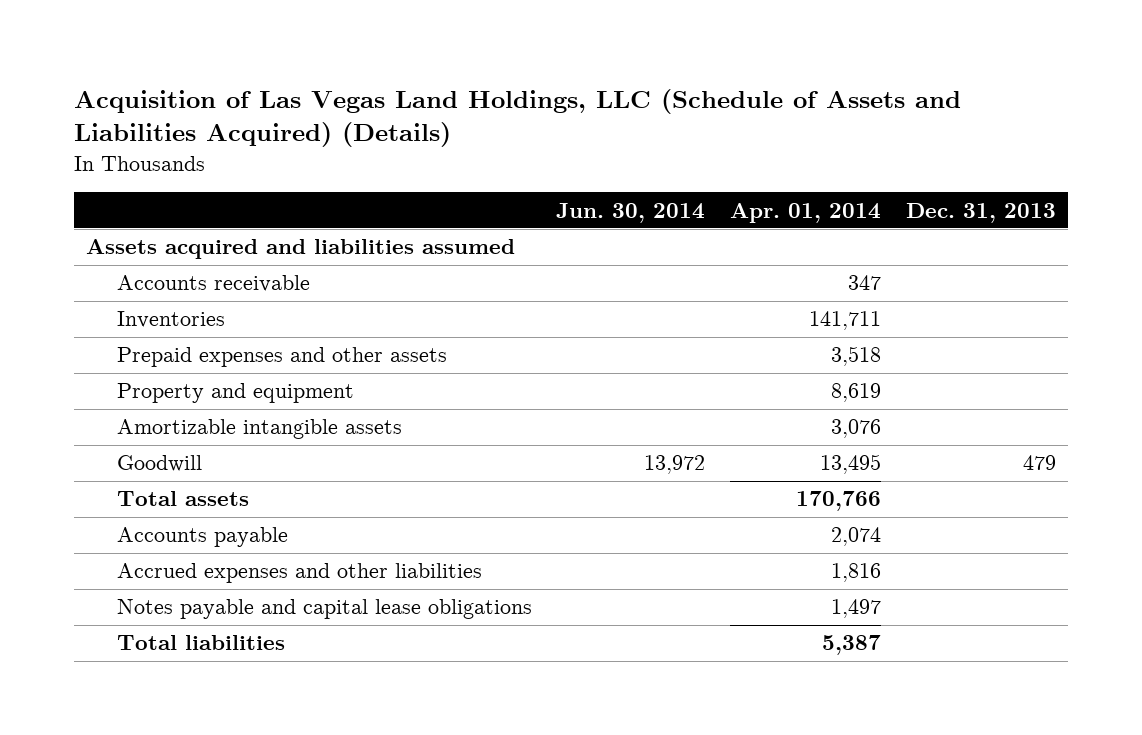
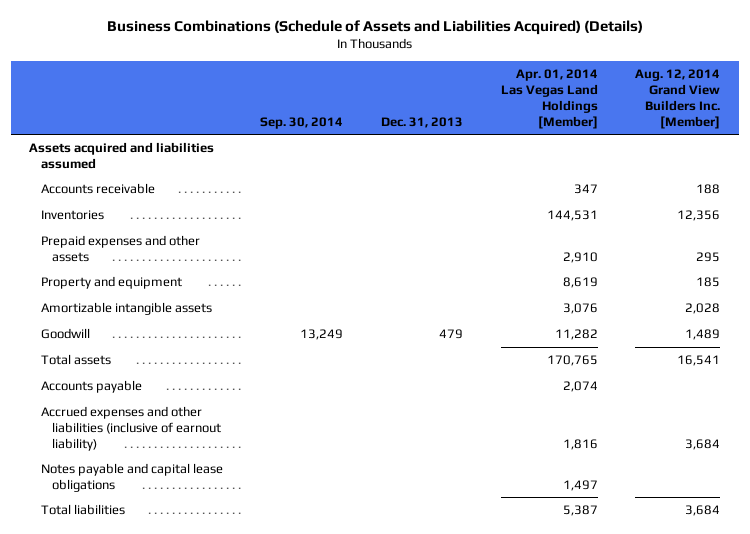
[74,88,962,148] Acquisition of Las Vegas Land Holdings, LLC (Schedule of Assets and Liabilities Acquired) (Details) -> [106,19,643,35] Business Combinations (Schedule of Assets and Liabilities Acquired) (Details)
[556,202,706,223] Jun. 30, 2014 -> none
[730,202,882,223] Apr. 01, 2014 -> none
none -> [260,116,344,129] Sep. 30, 2014
none -> [500,69,598,129] Apr. 01, 2014 Las Vegas Land Holdings [Member]
none -> [635,69,721,129] Aug. 12, 2014 Grand View Builders Inc. [Member]
[116,563,482,584] Accrued expenses and other liabilities -> [40,406,221,451] Accrued expenses and other liabilities (inclusive of earnout liability)

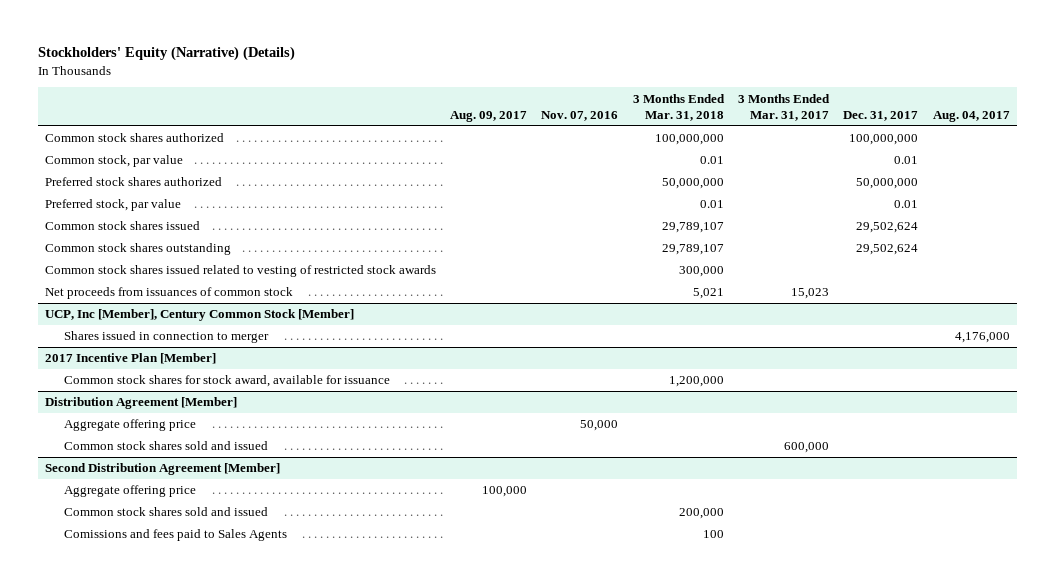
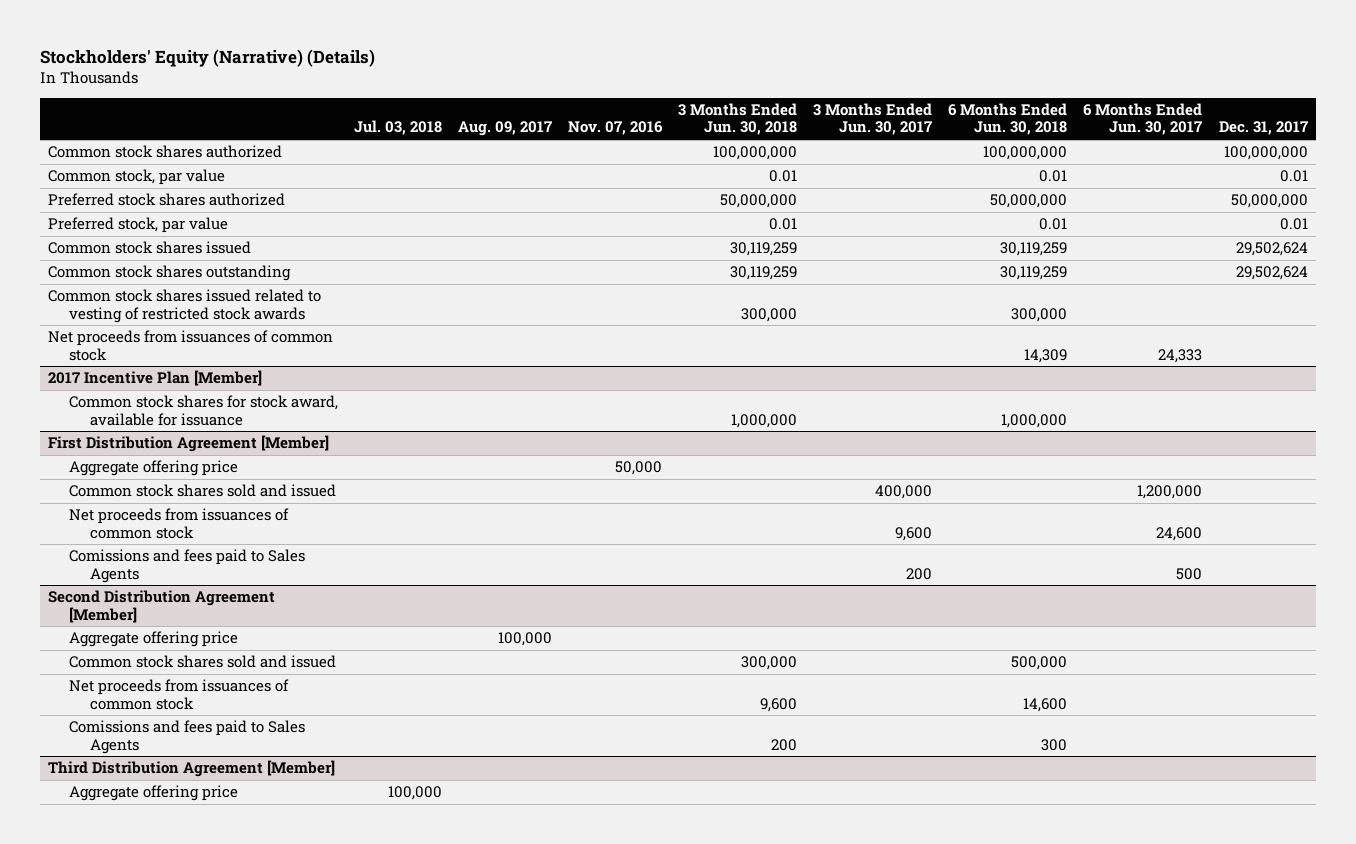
[632,93,725,121] 3 Months Ended Mar. 31, 2018 -> none
[737,93,830,121] 3 Months Ended Mar. 31, 2017 -> none
[932,110,1010,122] Aug. 04, 2017 -> none
none -> [354,120,443,136] Jul. 03, 2018
none -> [678,103,798,136] 3 Months Ended Jun. 30, 2018
none -> [813,103,933,136] 3 Months Ended Jun. 30, 2017
none -> [948,103,1068,136] 6 Months Ended Jun. 30, 2018
none -> [1083,103,1203,136] 6 Months Ended Jun. 30, 2017
[44,309,354,322] UCP, Inc [Member], Century Common Stock [Member] -> none
[63,331,269,344] Shares issued in connection to merger -> none
[44,397,237,410] Distribution Agreement [Member] -> [48,435,330,453] First Distribution Agreement [Member]
none -> [68,508,289,539] Net proceeds from issuances of common stock
none -> [68,549,305,583] Comissions and fees paid to Sales Agents
none -> [68,679,289,710] Net proceeds from issuances of common stock
none -> [48,760,336,778] Third Distribution Agreement [Member]
none -> [68,785,238,802] Aggregate offering price

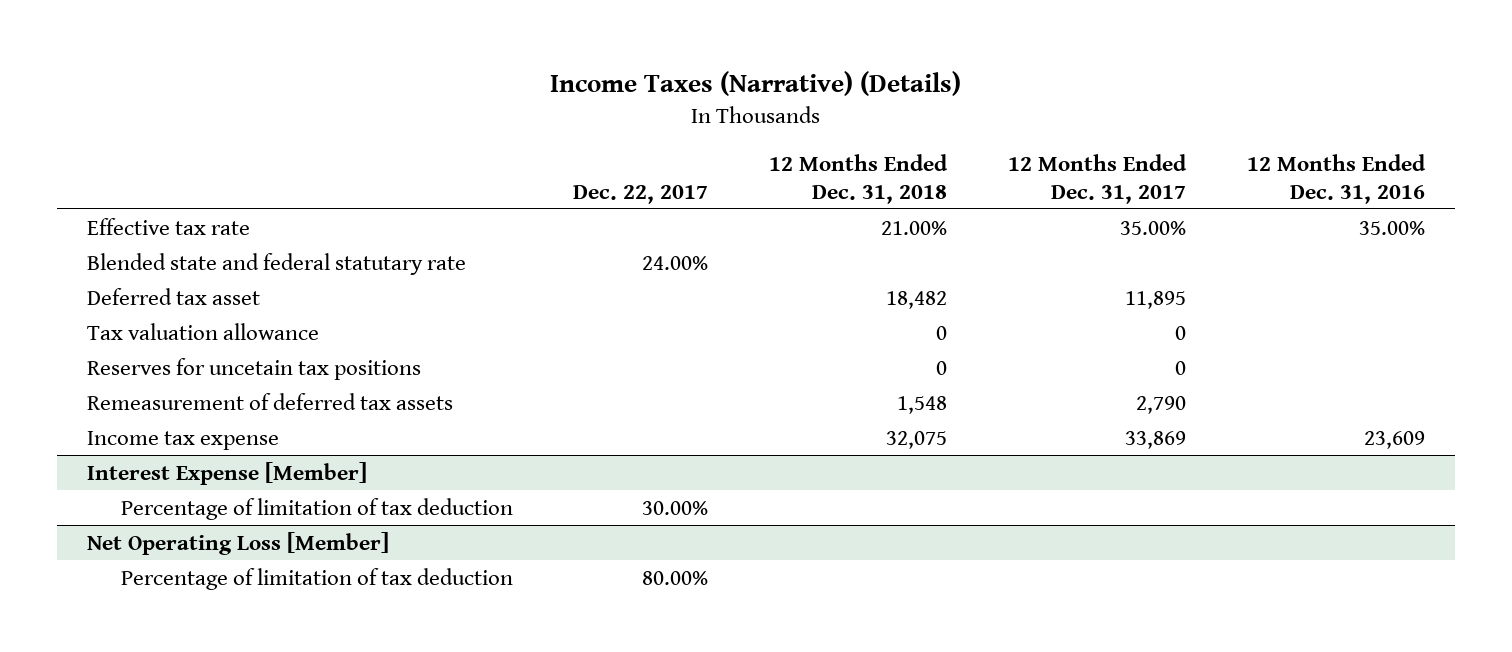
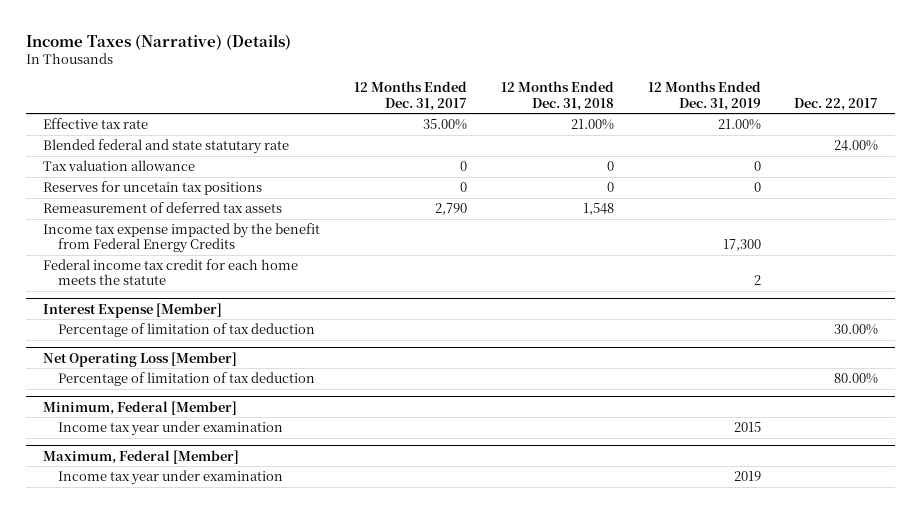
[1246,153,1426,204] 12 Months Ended Dec. 31, 2016 -> none
none -> [647,81,761,111] 12 Months Ended Dec. 31, 2019
[87,287,261,305] Deferred tax asset -> none
[87,252,467,275] Blended state and federal statutary rate -> [43,139,290,155] Blended federal and state statutary rate
[87,430,280,450] Income tax expense -> none
none -> [43,223,321,254] Income tax expense impacted by the benefit from Federal Energy Credits
none -> [43,259,299,286] Federal income tax credit for each home meets the statute
none -> [43,400,238,415] Minimum, Federal [Member]
none -> [57,421,283,437] Income tax year under examination
none -> [43,449,240,464] Maximum, Federal [Member]
none -> [57,470,283,486] Income tax year under examination

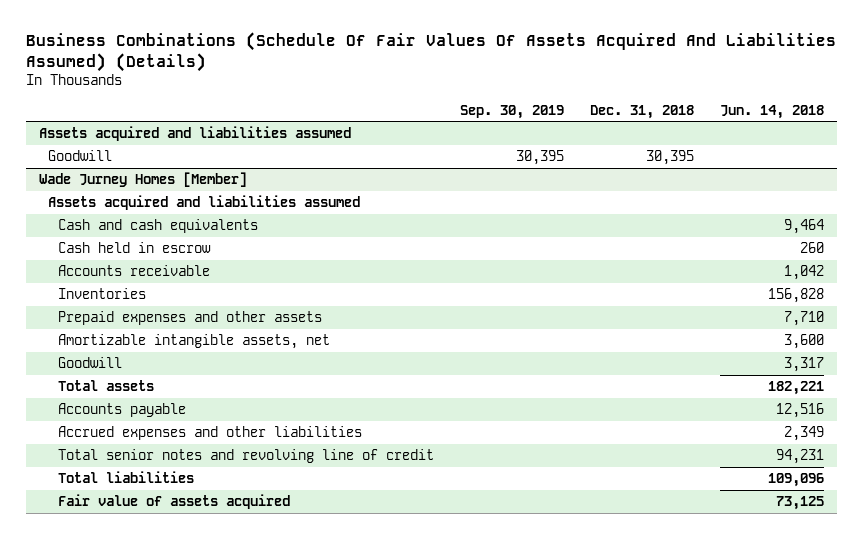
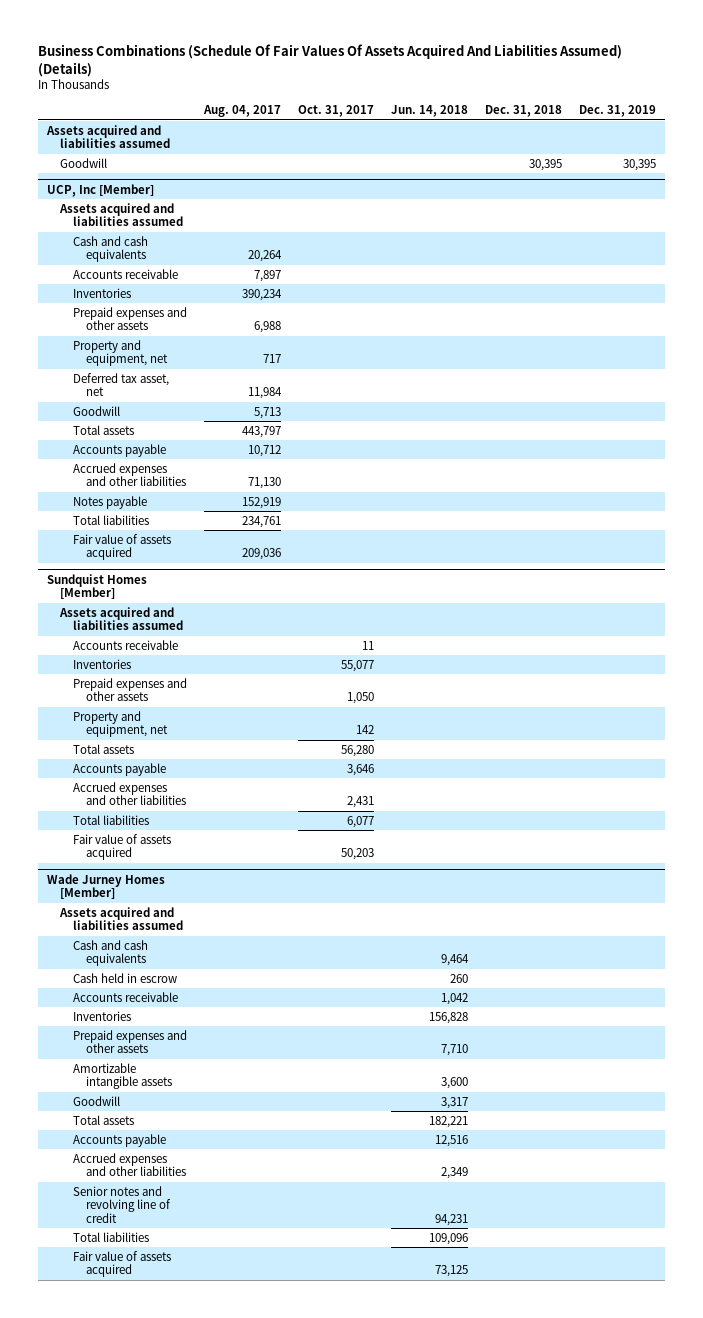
[459,104,564,119] Sep. 30, 2019 -> none
none -> [203,105,282,118] Aug. 04, 2017
none -> [298,105,375,118] Oct. 31, 2017
none -> [579,105,657,118] Dec. 31, 2019
none -> [46,183,154,197] UCP, Inc [Member]
none -> [58,202,184,227] Assets acquired and liabilities assumed
none -> [73,235,149,263] Cash and cash equivalents
none -> [73,268,179,279] Accounts receivable
none -> [73,287,132,298] Inventories
none -> [73,306,188,331] Prepaid expenses and other assets
none -> [73,339,169,367] Property and equipment, net
none -> [73,372,170,397] Deferred tax asset, net
none -> [73,405,121,416] Goodwill
none -> [73,424,135,435] Total assets
none -> [73,443,167,457] Accounts payable
none -> [73,462,187,487] Accrued expenses and other liabilities
none -> [73,495,148,509] Notes payable
none -> [73,514,150,525] Total liabilities
none -> [73,533,172,561] Fair value of assets acquired
none -> [46,573,147,600] Sundquist Homes [Member]
none -> [58,606,184,631] Assets acquired and liabilities assumed
none -> [73,639,179,650] Accounts receivable
none -> [73,658,132,669] Inventories
none -> [73,677,188,702] Prepaid expenses and other assets
none -> [73,710,169,738] Property and equipment, net
none -> [73,743,135,754] Total assets
none -> [73,762,167,776] Accounts payable
none -> [73,781,187,806] Accrued expenses and other liabilities
none -> [73,814,150,825] Total liabilities
none -> [73,833,172,861] Fair value of assets acquired
[57,334,330,350] Amortizable intangible assets, net -> [73,1062,173,1090] Amortizable intangible assets
[57,449,434,464] Total senior notes and revolving line of credit -> [73,1185,172,1224] Senior notes and revolving line of credit

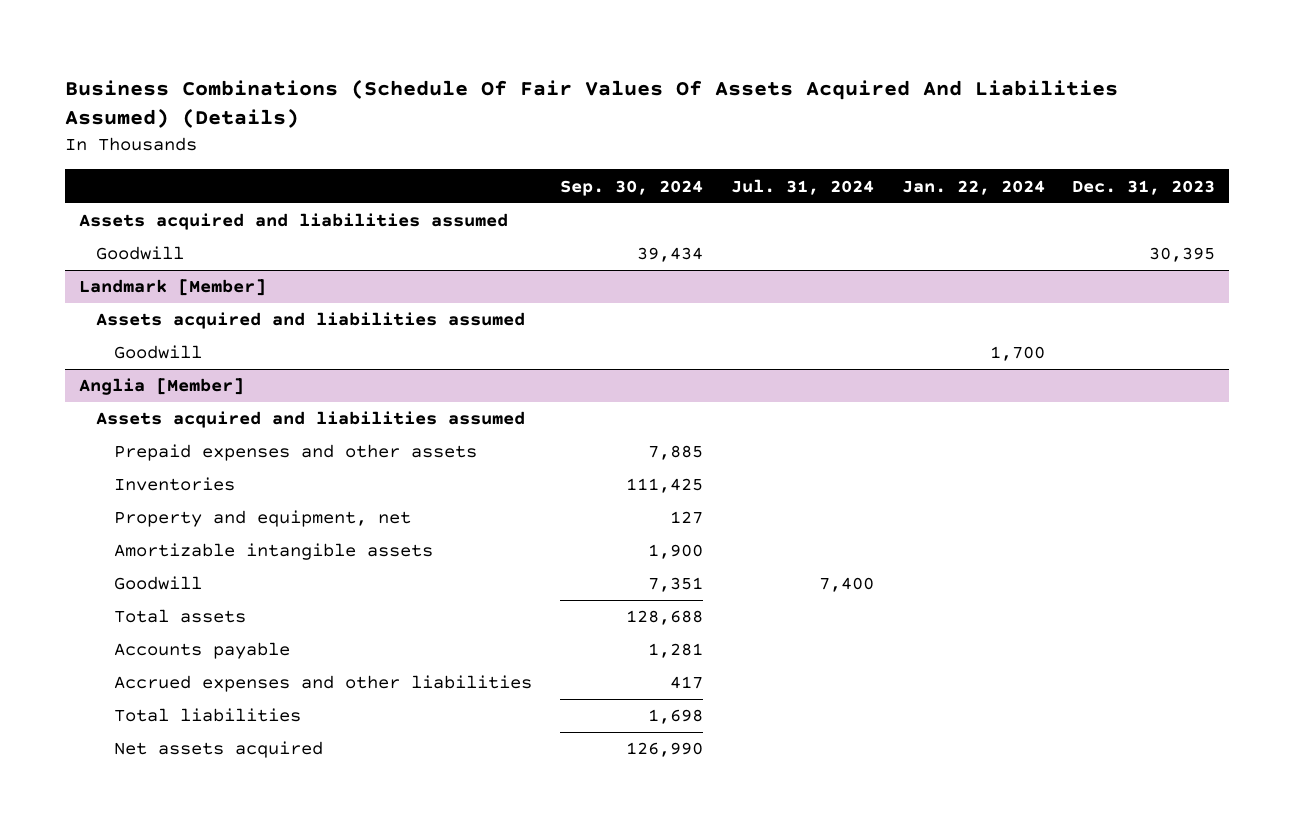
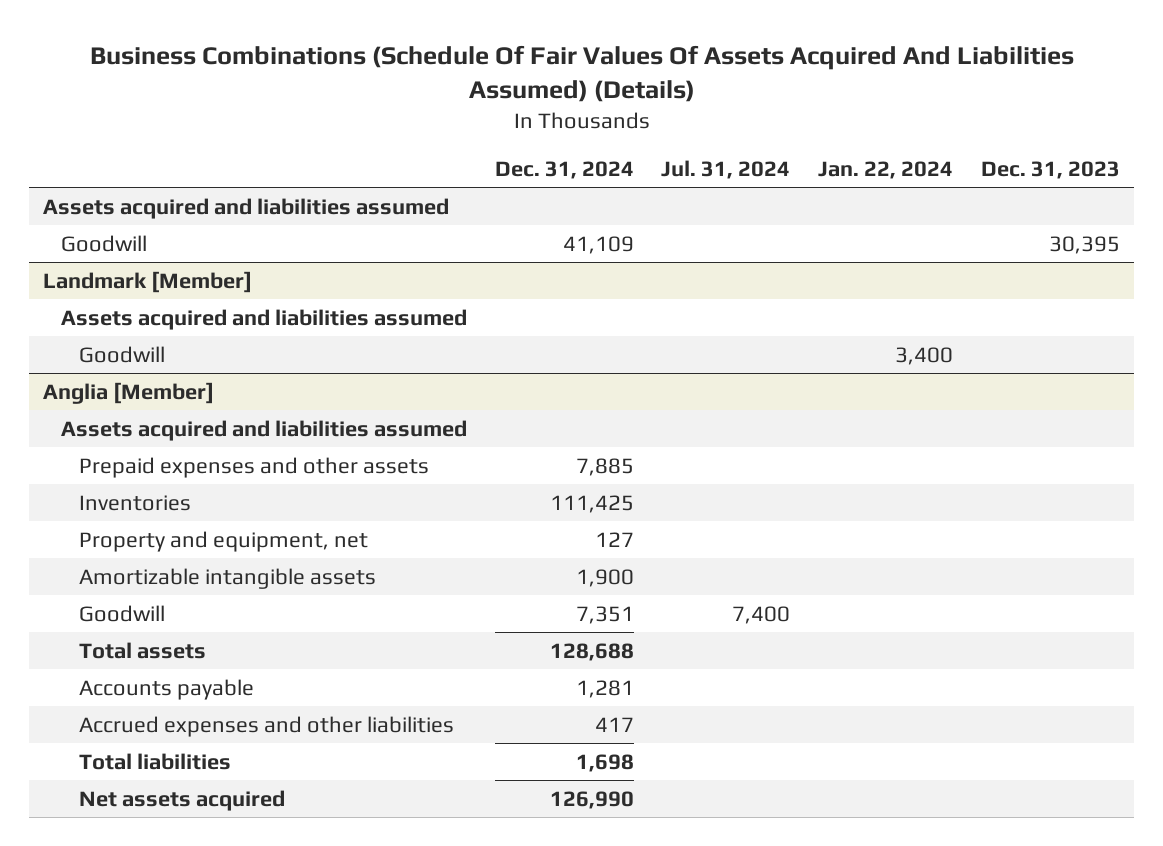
[559,179,703,196] Sep. 30, 2024 -> none
none -> [494,160,634,179] Dec. 31, 2024
[989,346,1045,362] 1,700 -> [895,346,954,365] 3,400

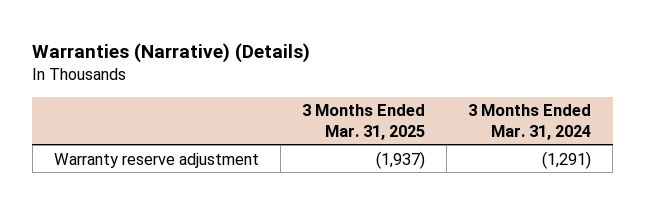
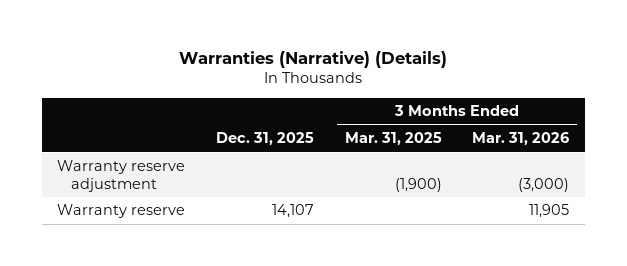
[468,104,592,140] 3 Months Ended Mar. 31, 2024 -> none
none -> [216,132,315,146] Dec. 31, 2025
none -> [472,132,570,146] Mar. 31, 2026
[376,150,426,169] (1,937) -> [394,177,442,192] (1,900)
none -> [57,204,186,219] Warranty reserve

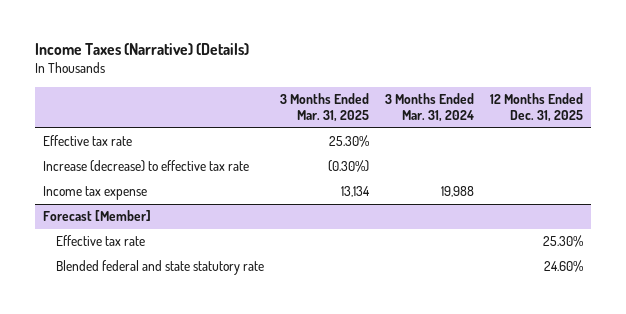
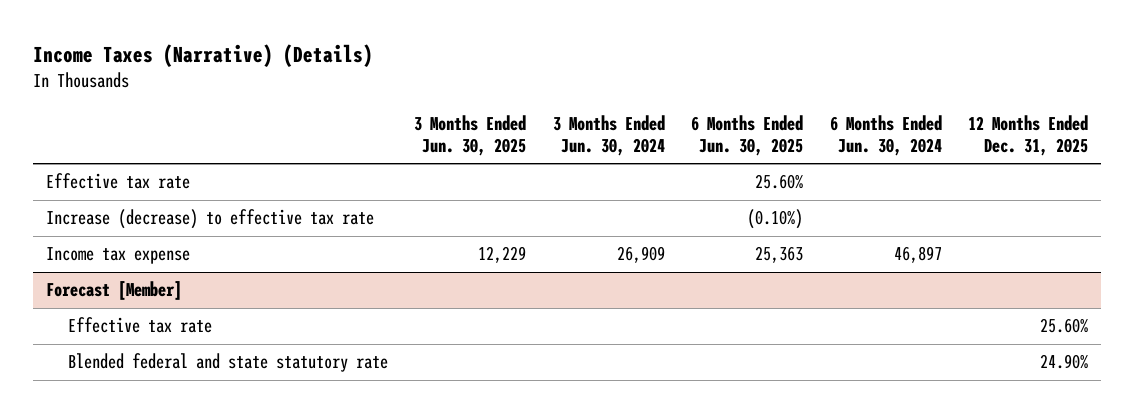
[280,92,370,123] 3 Months Ended Mar. 31, 2025 -> none
[385,92,475,123] 3 Months Ended Mar. 31, 2024 -> none
none -> [414,114,527,157] 3 Months Ended Jun. 30, 2025
none -> [552,114,665,157] 3 Months Ended Jun. 30, 2024
none -> [691,114,804,157] 6 Months Ended Jun. 30, 2025
none -> [829,114,942,157] 6 Months Ended Jun. 30, 2024
[543,235,584,248] 25.30% -> [1040,318,1089,334] 25.60%
[544,260,584,273] 24.60% -> [1040,354,1089,370] 24.90%

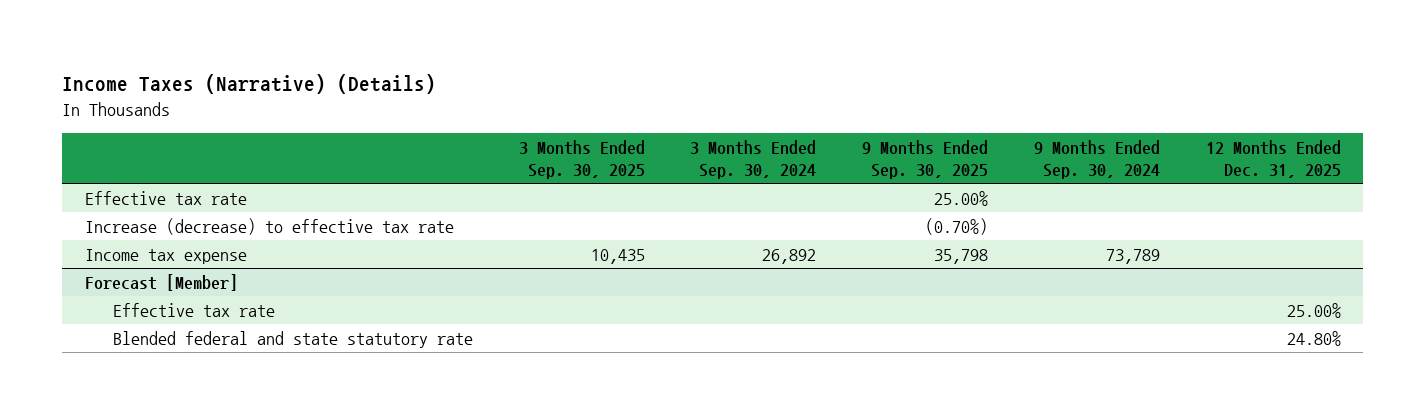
[414,114,527,157] 3 Months Ended Jun. 30, 2025 -> none
[552,114,665,157] 3 Months Ended Jun. 30, 2024 -> none
[691,114,804,157] 6 Months Ended Jun. 30, 2025 -> none
[829,114,942,157] 6 Months Ended Jun. 30, 2024 -> none
none -> [518,139,645,180] 3 Months Ended Sep. 30, 2025
none -> [690,139,817,180] 3 Months Ended Sep. 30, 2024
none -> [862,139,989,180] 9 Months Ended Sep. 30, 2025
none -> [1033,139,1160,180] 9 Months Ended Sep. 30, 2024
[1040,318,1089,334] 25.60% -> [1286,302,1341,318] 25.00%
[1040,354,1089,370] 24.90% -> [1286,330,1341,346] 24.80%

